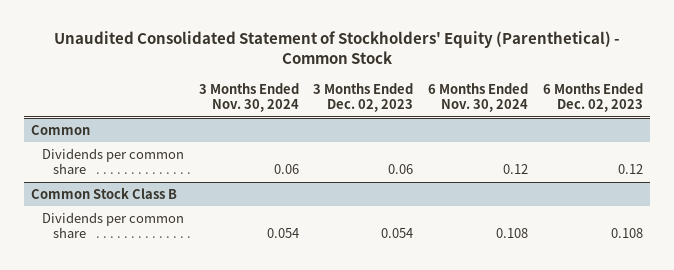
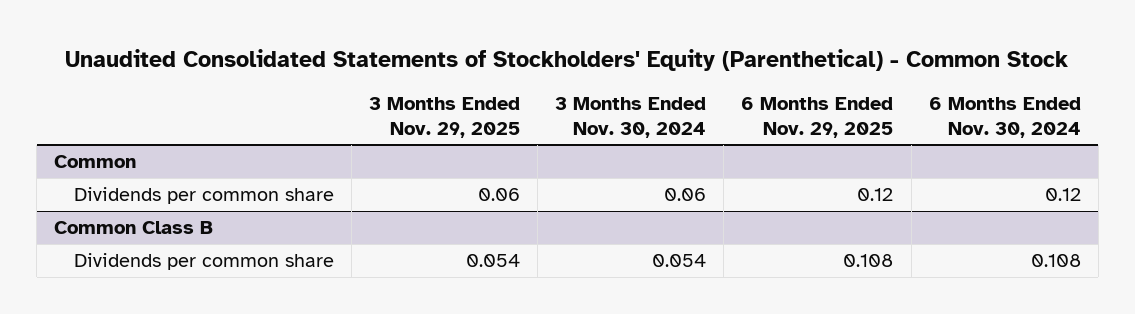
[54,30,621,64] Unaudited Consolidated Statement of Stockholders' Equity (Parenthetical) - Common Stock -> [65,48,1069,71] Unaudited Consolidated Statements of Stockholders' Equity (Parenthetical) - Common Stock
[313,82,414,113] 3 Months Ended Dec. 02, 2023 -> none
[543,82,644,113] 6 Months Ended Dec. 02, 2023 -> none
none -> [368,96,520,138] 3 Months Ended Nov. 29, 2025
none -> [741,96,894,138] 6 Months Ended Nov. 29, 2025
[30,186,177,199] Common Stock Class B -> [54,221,214,235] Common Class B

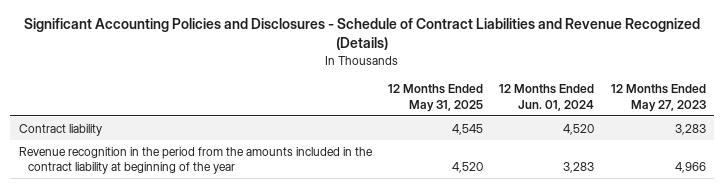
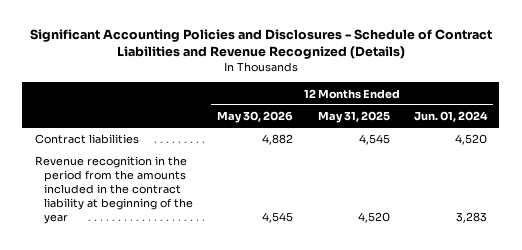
[610,84,706,112] 12 Months Ended May 27, 2023 -> none
none -> [217,110,294,123] May 30, 2026
[18,123,102,136] Contract liability -> [34,134,139,145] Contract liabilities

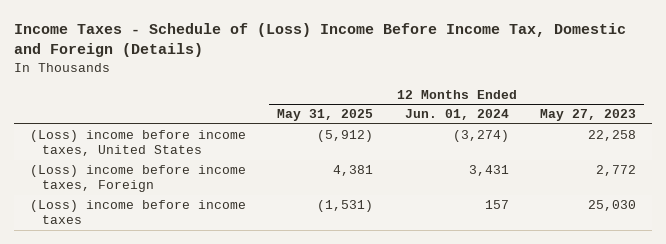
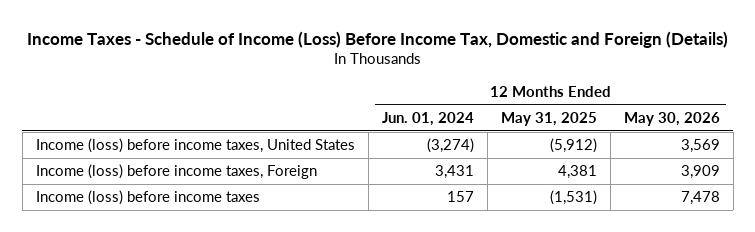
[13,23,626,58] Income Taxes - Schedule of (Loss) Income Before Income Tax, Domestic and Foreign (Details) -> [26,30,728,48] Income Taxes - Schedule of Income (Loss) Before Income Tax, Domestic and Foreign (Details)
[540,109,637,122] May 27, 2023 -> none
none -> [623,111,720,126] May 30, 2026
[29,130,246,157] (Loss) income before income taxes, United States -> [35,138,355,154] Income (loss) before income taxes, United States
[29,165,246,193] (Loss) income before income taxes, Foreign -> [35,164,317,180] Income (loss) before income taxes, Foreign
[29,200,246,225] (Loss) income before income taxes -> [35,190,260,206] Income (loss) before income taxes

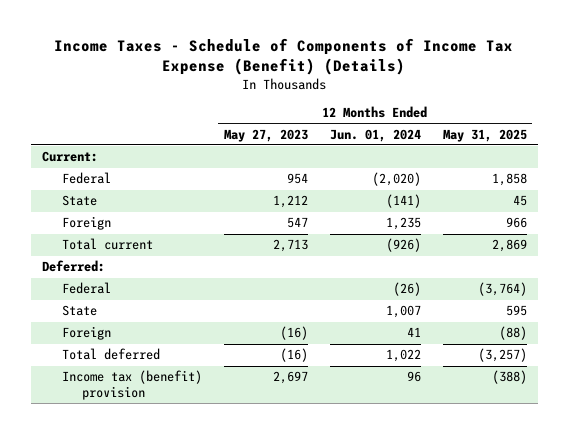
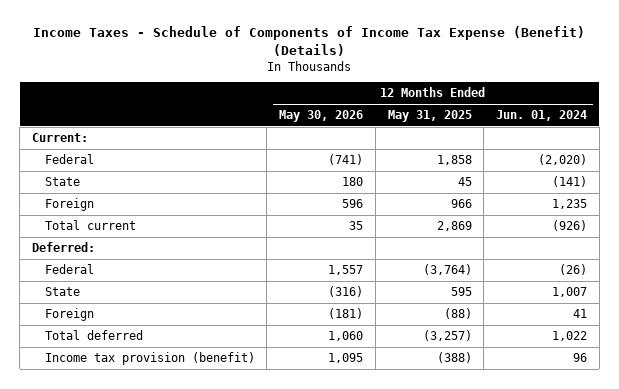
[223,128,308,142] May 27, 2023 -> none
none -> [279,110,364,123] May 30, 2026
[61,370,202,400] Income tax (benefit) provision -> [44,352,255,366] Income tax provision (benefit)

